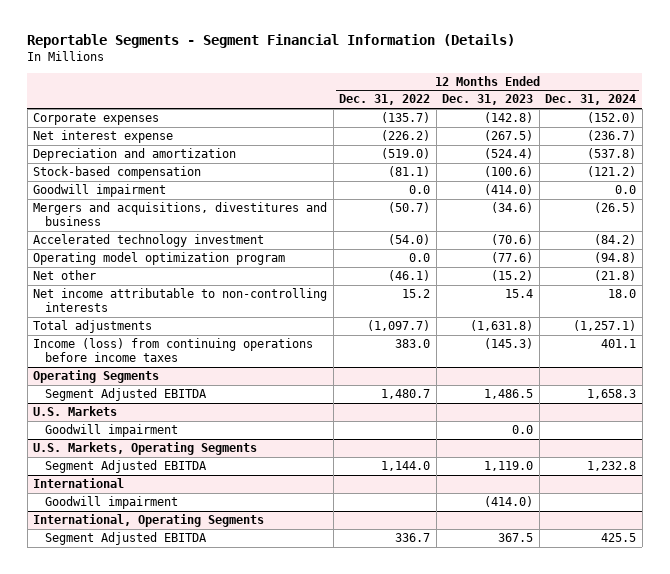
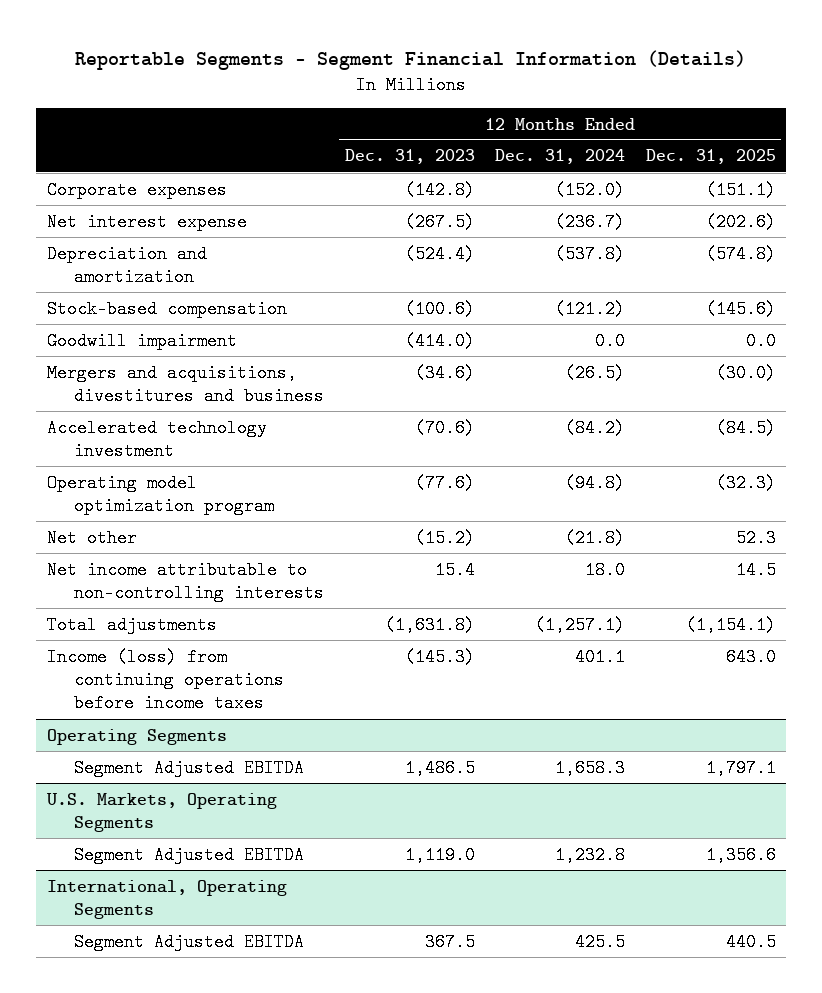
[339,94,431,106] Dec. 31, 2022 -> none
none -> [645,149,776,165] Dec. 31, 2025
[33,406,118,417] U.S. Markets -> none
[45,424,179,438] Goodwill impairment -> none
[33,478,125,489] International -> none
[45,496,179,510] Goodwill impairment -> none

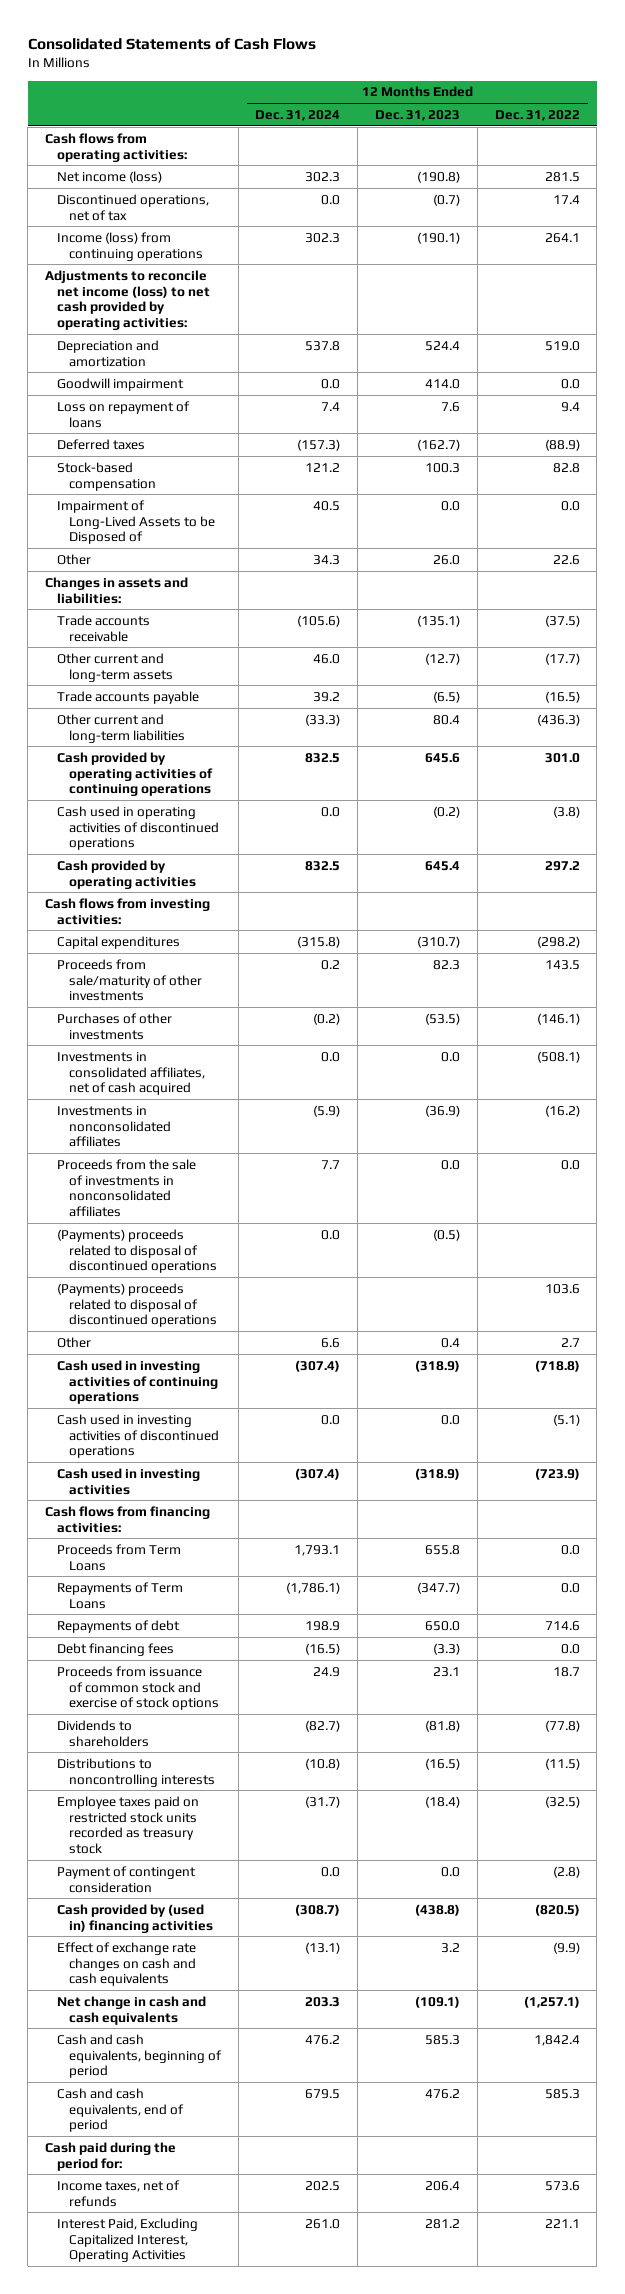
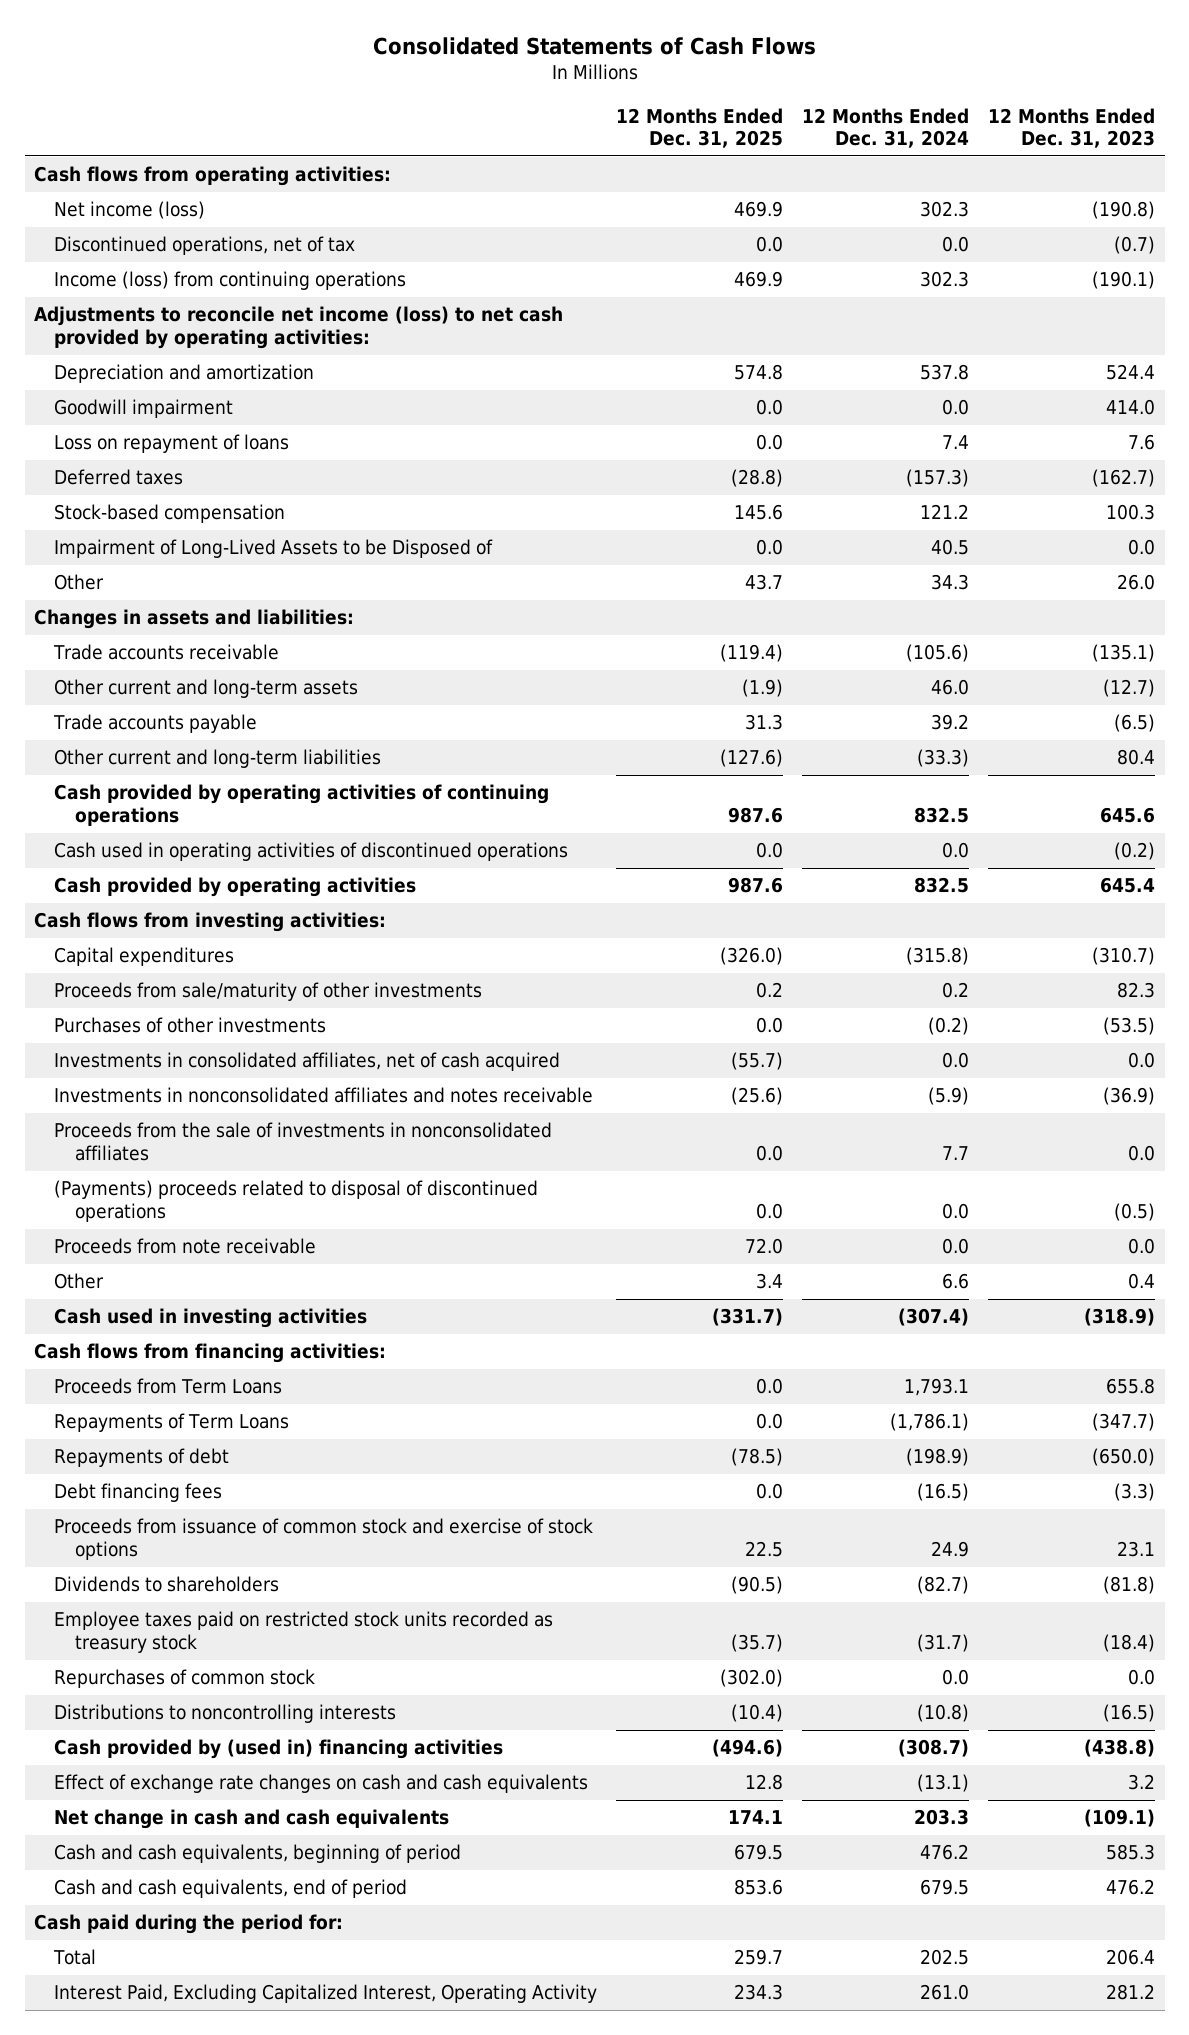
[494,109,580,121] Dec. 31, 2022 -> none
none -> [616,107,784,149] 12 Months Ended Dec. 31, 2025
[56,1105,171,1148] Investments in nonconsolidated affiliates -> [54,1087,594,1104] Investments in nonconsolidated affiliates and notes receivable
[56,1282,217,1328] (Payments) proceeds related to disposal of discontinued operations -> none
none -> [54,1238,317,1255] Proceeds from note receivable
[56,1359,218,1405] Cash used in investing activities of continuing operations -> none
[56,1413,219,1459] Cash used in investing activities of discontinued operations -> none
[305,1620,341,1631] 198.9 -> [906,1448,970,1467] (198.9)
[425,1620,461,1631] 650.0 -> [1092,1448,1156,1467] (650.0)
[56,1865,196,1893] Payment of contingent consideration -> none
none -> [54,1669,316,1689] Repurchases of common stock
[56,1757,215,1787] Distributions to noncontrolling interests -> [54,1704,397,1724] Distributions to noncontrolling interests
[56,2179,180,2207] Income taxes, net of refunds -> [53,1949,97,1966] Total
[56,2217,198,2263] Interest Paid, Excluding Capitalized Interest, Operating Activities -> [54,1984,598,2004] Interest Paid, Excluding Capitalized Interest, Operating Activity

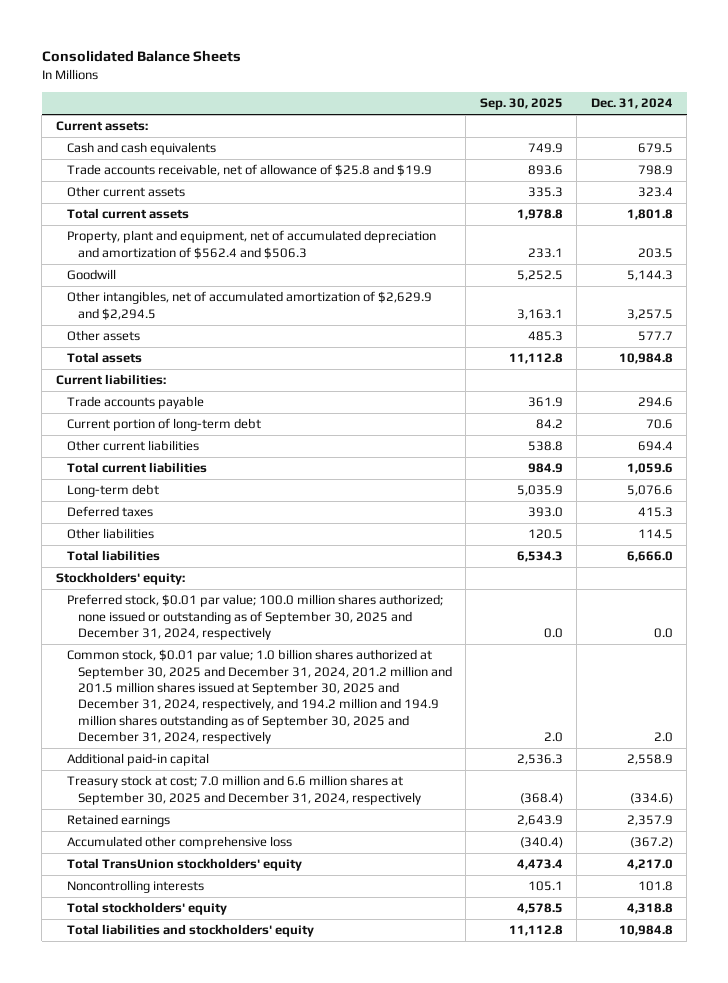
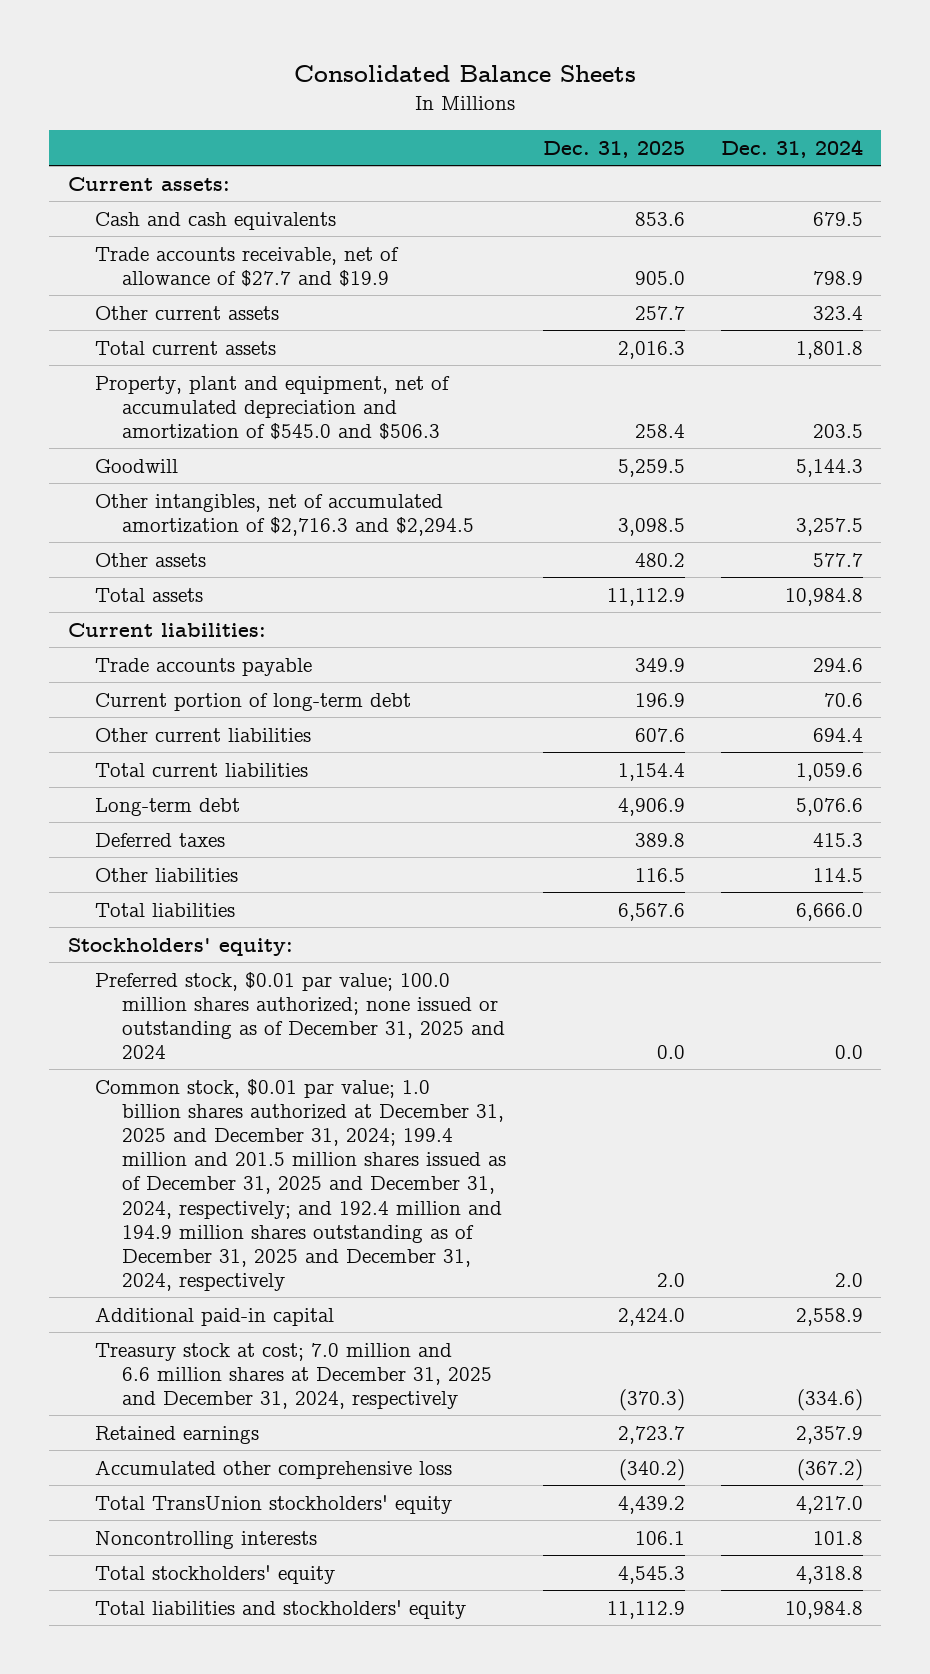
[479,97,563,110] Sep. 30, 2025 -> none
none -> [542,140,685,158] Dec. 31, 2025
[66,164,432,177] Trade accounts receivable, net of allowance of $25.8 and $19.9 -> [94,246,399,287] Trade accounts receivable, net of allowance of $27.7 and $19.9
[66,230,436,259] Property, plant and equipment, net of accumulated depreciation and amortization of $562.4 and $506.3 -> [94,375,450,440] Property, plant and equipment, net of accumulated depreciation and amortization of $545.0 and $506.3
[66,291,432,320] Other intangibles, net of accumulated amortization of $2,629.9 and $2,294.5 -> [94,493,475,536] Other intangibles, net of accumulated amortization of $2,716.3 and $2,294.5
[66,594,443,641] Preferred stock, $0.01 par value; 100.0 million shares authorized; none issued or outstanding as of September 30, 2025 and December 31, 2024, respectively -> [94,971,506,1060] Preferred stock, $0.01 par value; 100.0 million shares authorized; none issued or outstanding as of December 31, 2025 and 2024
[66,649,452,744] Common stock, $0.01 par value; 1.0 billion shares authorized at September 30, 2025 and December 31, 2024, 201.2 million and 201.5 million shares issued at September 30, 2025 and December 31, 2024, respectively, and 194.2 million and 194.9 million shares outstanding as of September 30, 2025 and December 31, 2024, respectively -> [94,1078,507,1292] Common stock, $0.01 par value; 1.0 billion shares authorized at December 31, 2025 and December 31, 2024; 199.4 million and 201.5 million shares issued as of December 31, 2025 and December 31, 2024, respectively; and 192.4 million and 194.9 million shares outstanding as of December 31, 2025 and December 31, 2024, respectively
[66,775,421,805] Treasury stock at cost; 7.0 million and 6.6 million shares at September 30, 2025 and December 31, 2024, respectively -> [94,1342,493,1409] Treasury stock at cost; 7.0 million and 6.6 million shares at December 31, 2025 and December 31, 2024, respectively

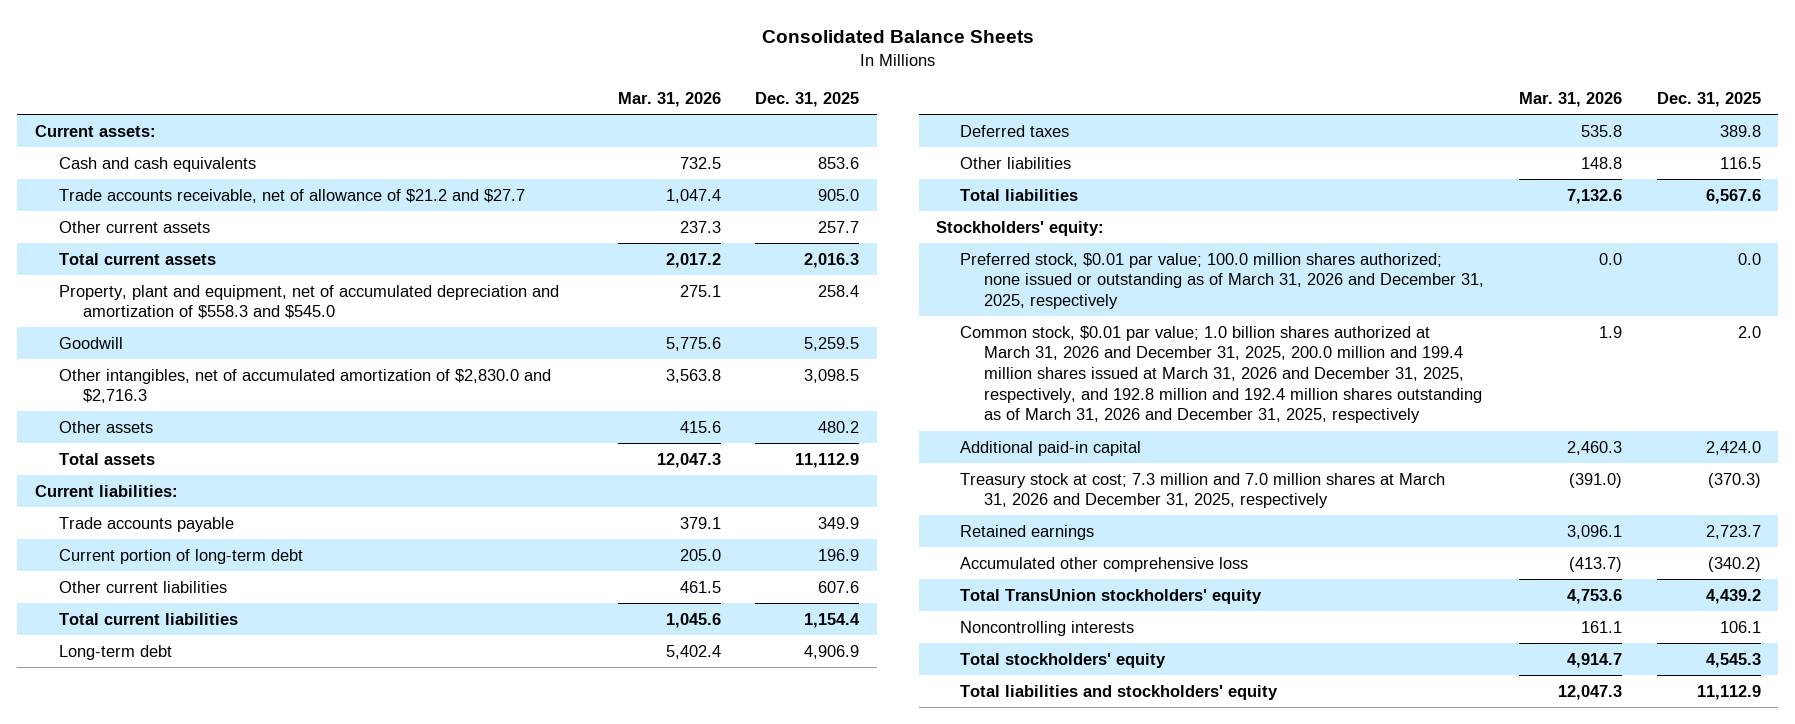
[720,138,863,158] Dec. 31, 2024 -> none
none -> [617,92,721,108] Mar. 31, 2026
[94,246,399,287] Trade accounts receivable, net of allowance of $27.7 and $19.9 -> [58,188,525,203] Trade accounts receivable, net of allowance of $21.2 and $27.7
[94,375,450,440] Property, plant and equipment, net of accumulated depreciation and amortization of $545.0 and $506.3 -> [58,284,559,320] Property, plant and equipment, net of accumulated depreciation and amortization of $558.3 and $545.0
[94,493,475,536] Other intangibles, net of accumulated amortization of $2,716.3 and $2,294.5 -> [58,368,551,404] Other intangibles, net of accumulated amortization of $2,830.0 and $2,716.3
[94,971,506,1060] Preferred stock, $0.01 par value; 100.0 million shares authorized; none issued or outstanding as of December 31, 2025 and 2024 -> [959,252,1485,310] Preferred stock, $0.01 par value; 100.0 million shares authorized; none issued or outstanding as of March 31, 2026 and December 31, 2025, respectively
[94,1078,507,1292] Common stock, $0.01 par value; 1.0 billion shares authorized at December 31, 2025 and December 31, 2024; 199.4 million and 201.5 million shares issued as of December 31, 2025 and December 31, 2024, respectively; and 192.4 million and 194.9 million shares outstanding as of December 31, 2025 and December 31, 2024, respectively -> [959,325,1483,424] Common stock, $0.01 par value; 1.0 billion shares authorized at March 31, 2026 and December 31, 2025, 200.0 million and 199.4 million shares issued at March 31, 2026 and December 31, 2025, respectively, and 192.8 million and 192.4 million shares outstanding as of March 31, 2026 and December 31, 2025, respectively
[94,1342,493,1409] Treasury stock at cost; 7.0 million and 6.6 million shares at December 31, 2025 and December 31, 2024, respectively -> [959,472,1445,509] Treasury stock at cost; 7.3 million and 7.0 million shares at March 31, 2026 and December 31, 2025, respectively

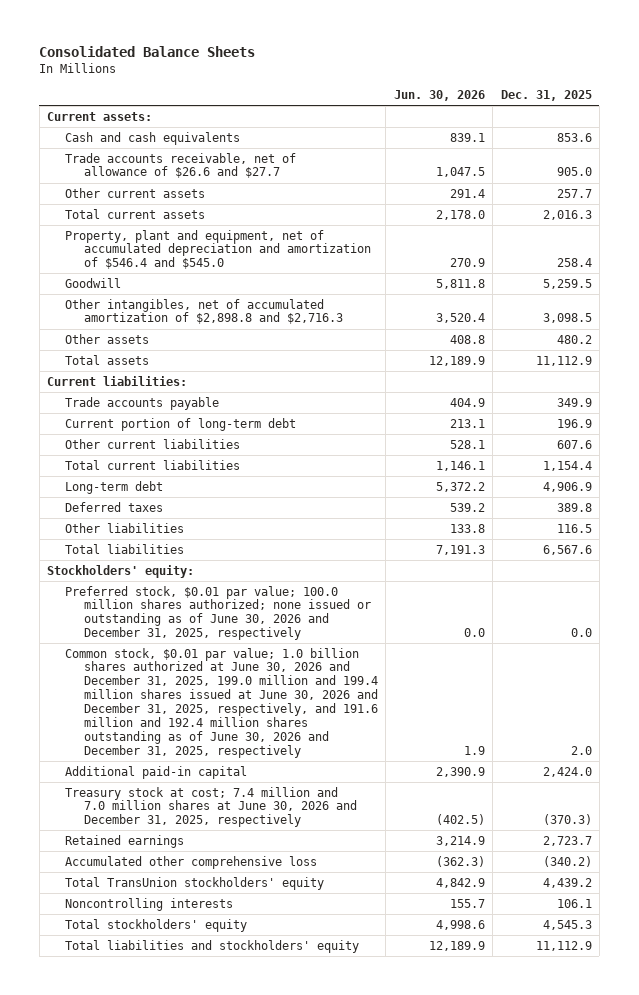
[617,92,721,108] Mar. 31, 2026 -> none
none -> [393,89,485,101] Jun. 30, 2026
[58,188,525,203] Trade accounts receivable, net of allowance of $21.2 and $27.7 -> [65,152,297,179] Trade accounts receivable, net of allowance of $26.6 and $27.7
[58,284,559,320] Property, plant and equipment, net of accumulated depreciation and amortization of $558.3 and $545.0 -> [65,229,371,270] Property, plant and equipment, net of accumulated depreciation and amortization of $546.4 and $545.0
[58,368,551,404] Other intangibles, net of accumulated amortization of $2,830.0 and $2,716.3 -> [65,298,343,325] Other intangibles, net of accumulated amortization of $2,898.8 and $2,716.3
[959,252,1485,310] Preferred stock, $0.01 par value; 100.0 million shares authorized; none issued or outstanding as of March 31, 2026 and December 31, 2025, respectively -> [65,585,371,641] Preferred stock, $0.01 par value; 100.0 million shares authorized; none issued or outstanding as of June 30, 2026 and December 31, 2025, respectively
[959,325,1483,424] Common stock, $0.01 par value; 1.0 billion shares authorized at March 31, 2026 and December 31, 2025, 200.0 million and 199.4 million shares issued at March 31, 2026 and December 31, 2025, respectively, and 192.8 million and 192.4 million shares outstanding as of March 31, 2026 and December 31, 2025, respectively -> [65,647,378,758] Common stock, $0.01 par value; 1.0 billion shares authorized at June 30, 2026 and December 31, 2025, 199.0 million and 199.4 million shares issued at June 30, 2026 and December 31, 2025, respectively, and 191.6 million and 192.4 million shares outstanding as of June 30, 2026 and December 31, 2025, respectively
[959,472,1445,509] Treasury stock at cost; 7.3 million and 7.0 million shares at March 31, 2026 and December 31, 2025, respectively -> [65,786,357,828] Treasury stock at cost; 7.4 million and 7.0 million shares at June 30, 2026 and December 31, 2025, respectively

